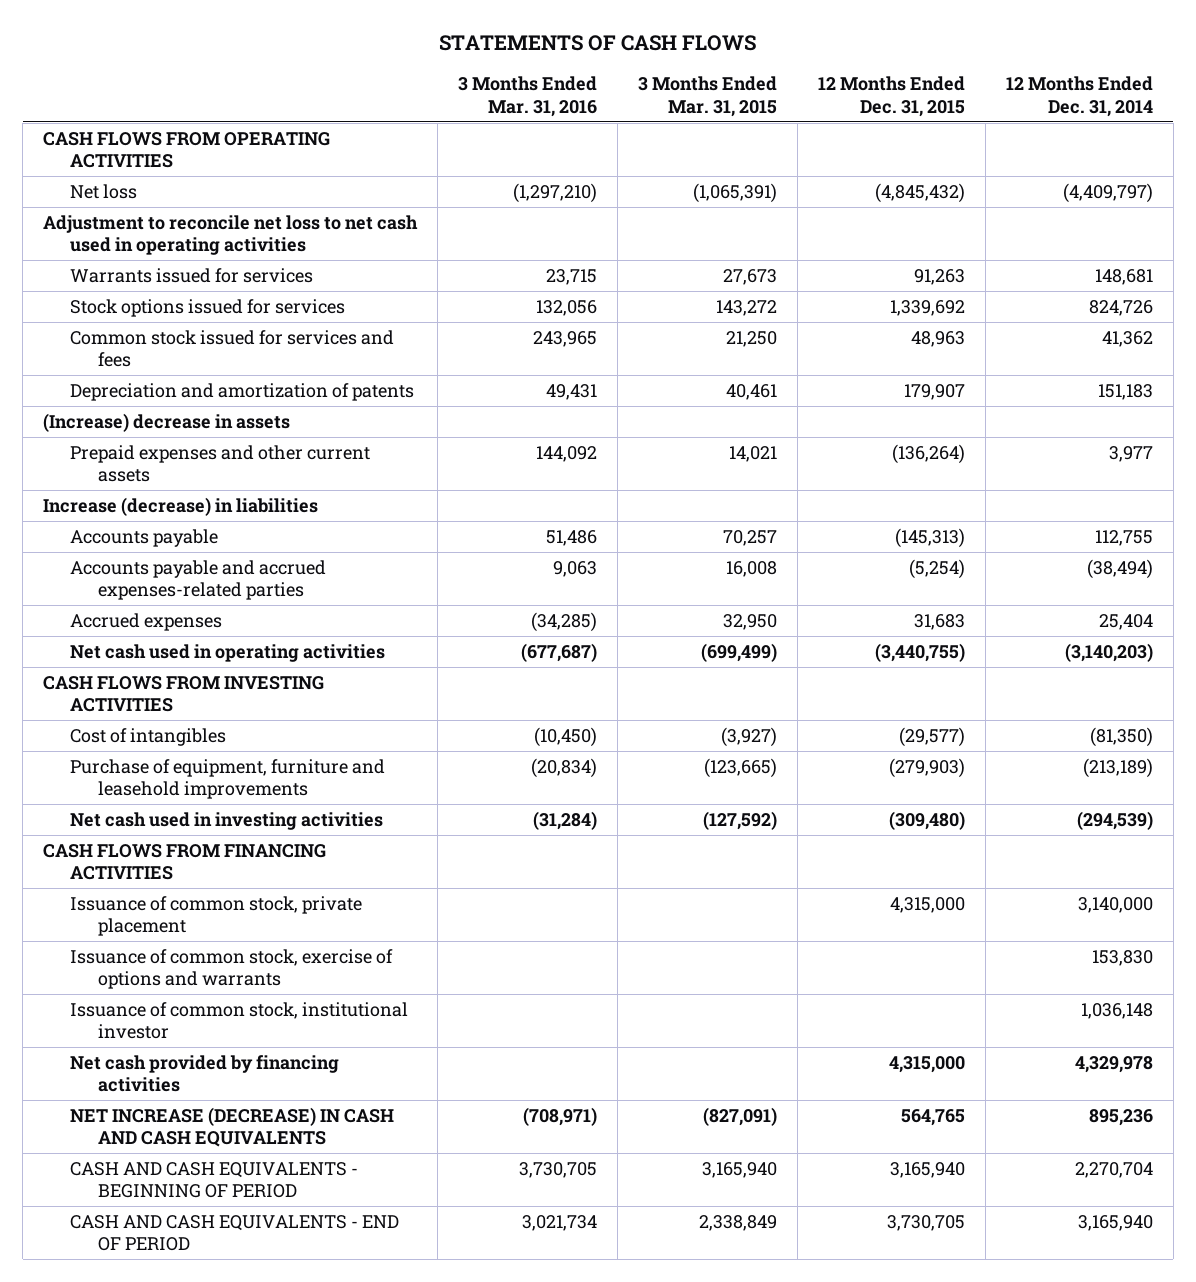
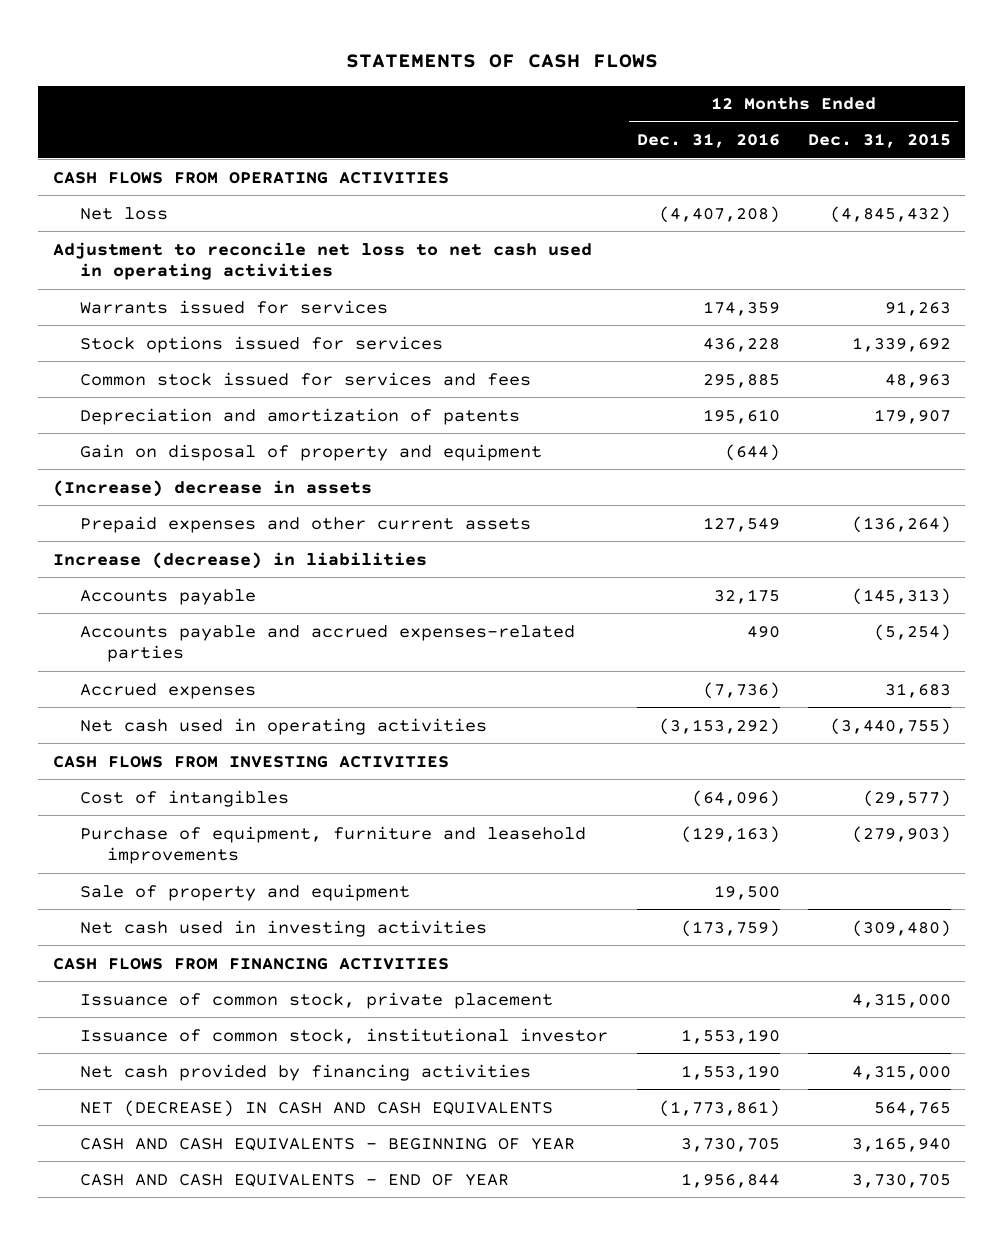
[458,76,598,117] 3 Months Ended Mar. 31, 2016 -> none
[637,76,777,117] 3 Months Ended Mar. 31, 2015 -> none
[1005,76,1153,117] 12 Months Ended Dec. 31, 2014 -> none
none -> [636,133,780,149] Dec. 31, 2016
none -> [79,443,542,461] Gain on disposal of property and equipment
none -> [79,883,410,901] Sale of property and equipment
[70,948,394,990] Issuance of common stock, exercise of options and warrants -> none
[70,1106,395,1148] NET INCREASE (DECREASE) IN CASH AND CASH EQUIVALENTS -> [79,1099,553,1117] NET (DECREASE) IN CASH AND CASH EQUIVALENTS
[70,1161,359,1199] CASH AND CASH EQUIVALENTS - BEGINNING OF PERIOD -> [79,1137,575,1151] CASH AND CASH EQUIVALENTS - BEGINNING OF YEAR
[70,1214,400,1252] CASH AND CASH EQUIVALENTS - END OF PERIOD -> [79,1173,509,1187] CASH AND CASH EQUIVALENTS - END OF YEAR

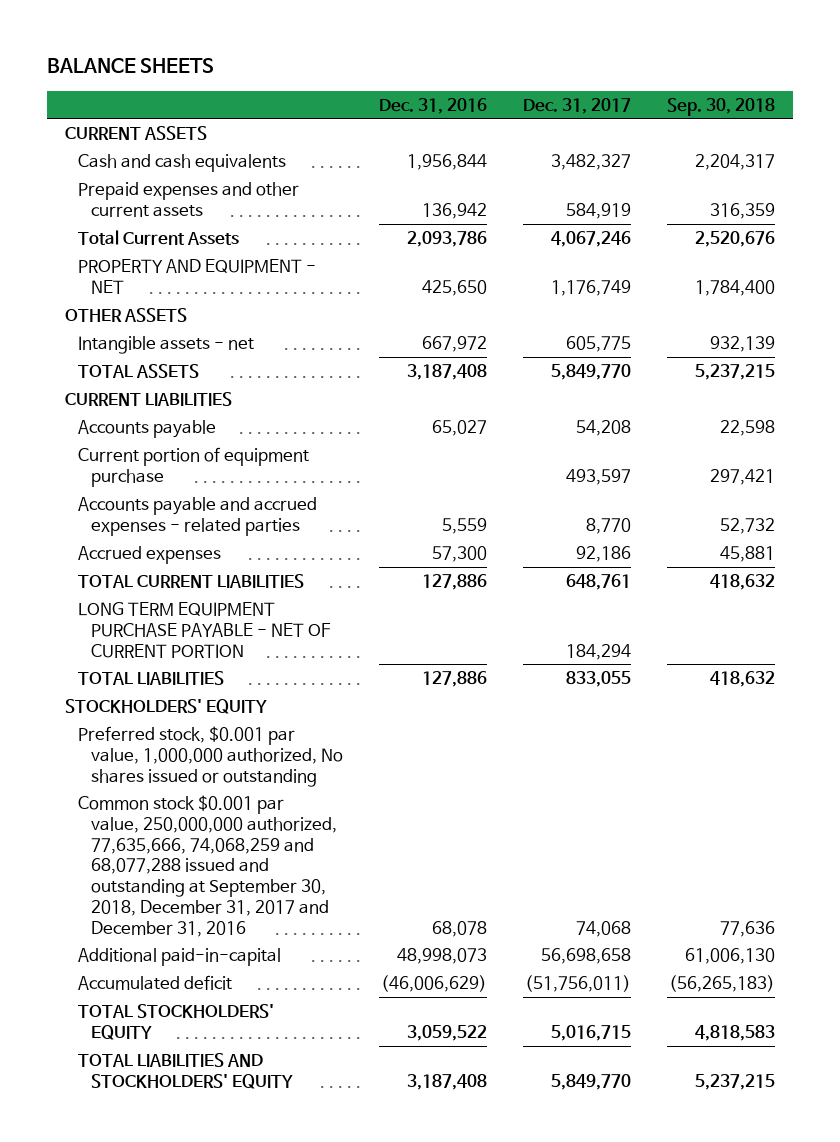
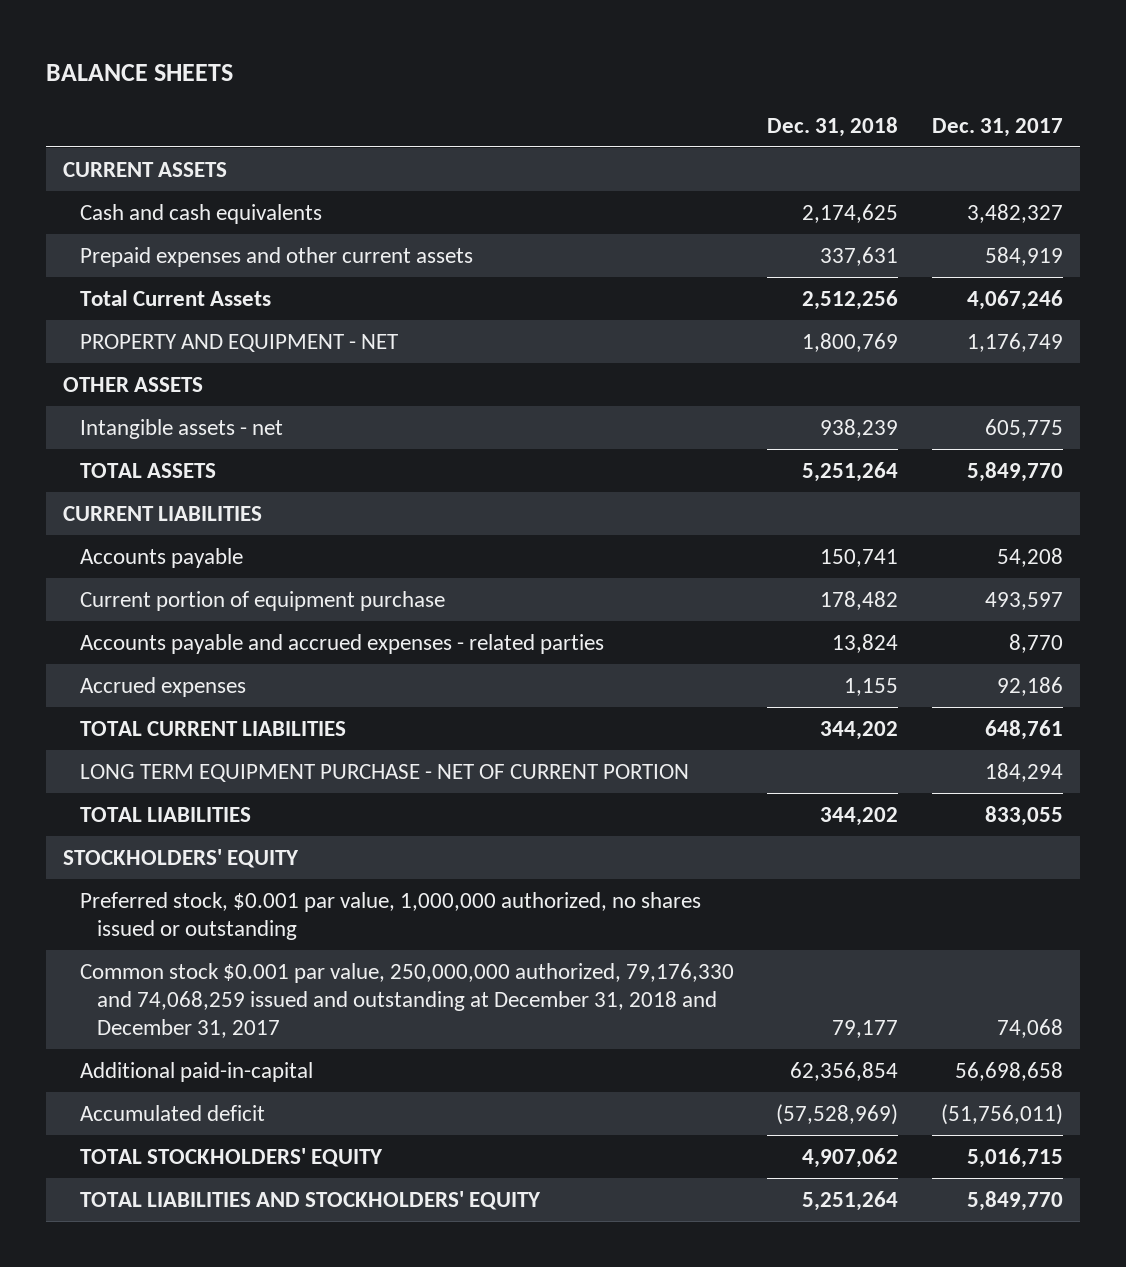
[378,97,487,114] Dec. 31, 2016 -> none
[667,97,776,116] Sep. 30, 2018 -> none
none -> [767,116,899,137] Dec. 31, 2018
[77,602,331,658] LONG TERM EQUIPMENT PURCHASE PAYABLE - NET OF CURRENT PORTION -> [80,763,690,782] LONG TERM EQUIPMENT PURCHASE - NET OF CURRENT PORTION
[77,726,343,787] Preferred stock, $0.001 par value, 1,000,000 authorized, No shares issued or outstanding -> [80,891,702,940] Preferred stock, $0.001 par value, 1,000,000 authorized, no shares issued or outstanding
[77,795,337,937] Common stock $0.001 par value, 250,000,000 authorized, 77,635,666, 74,068,259 and 68,077,288 issued and outstanding at September 30, 2018, December 31, 2017 and December 31, 2016 -> [80,962,735,1038] Common stock $0.001 par value, 250,000,000 authorized, 79,176,330 and 74,068,259 issued and outstanding at December 31, 2018 and December 31, 2017

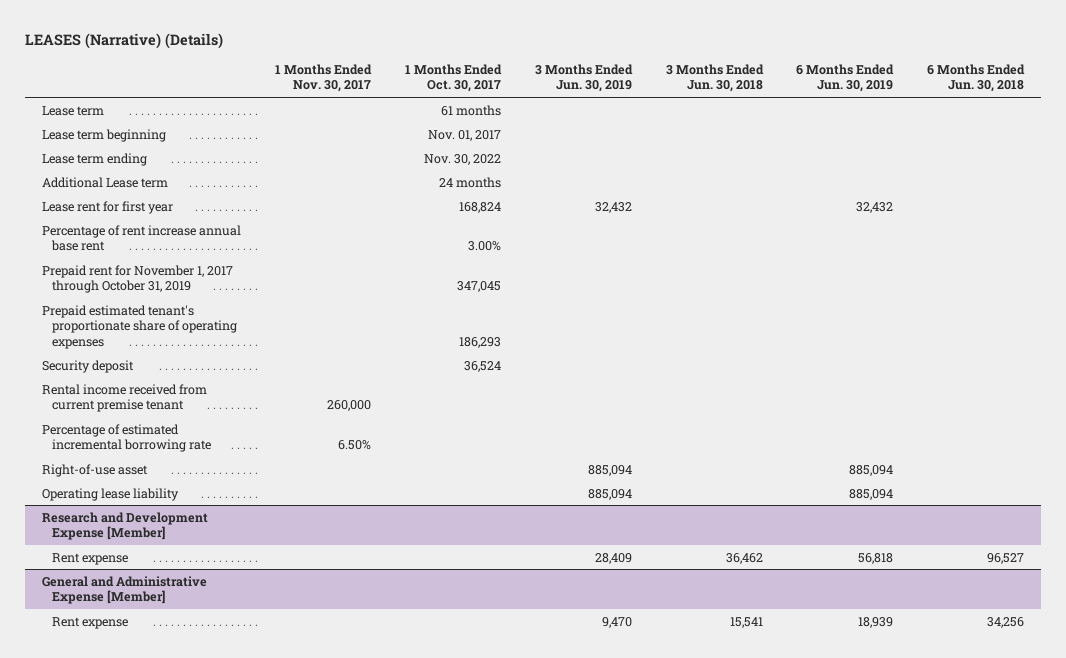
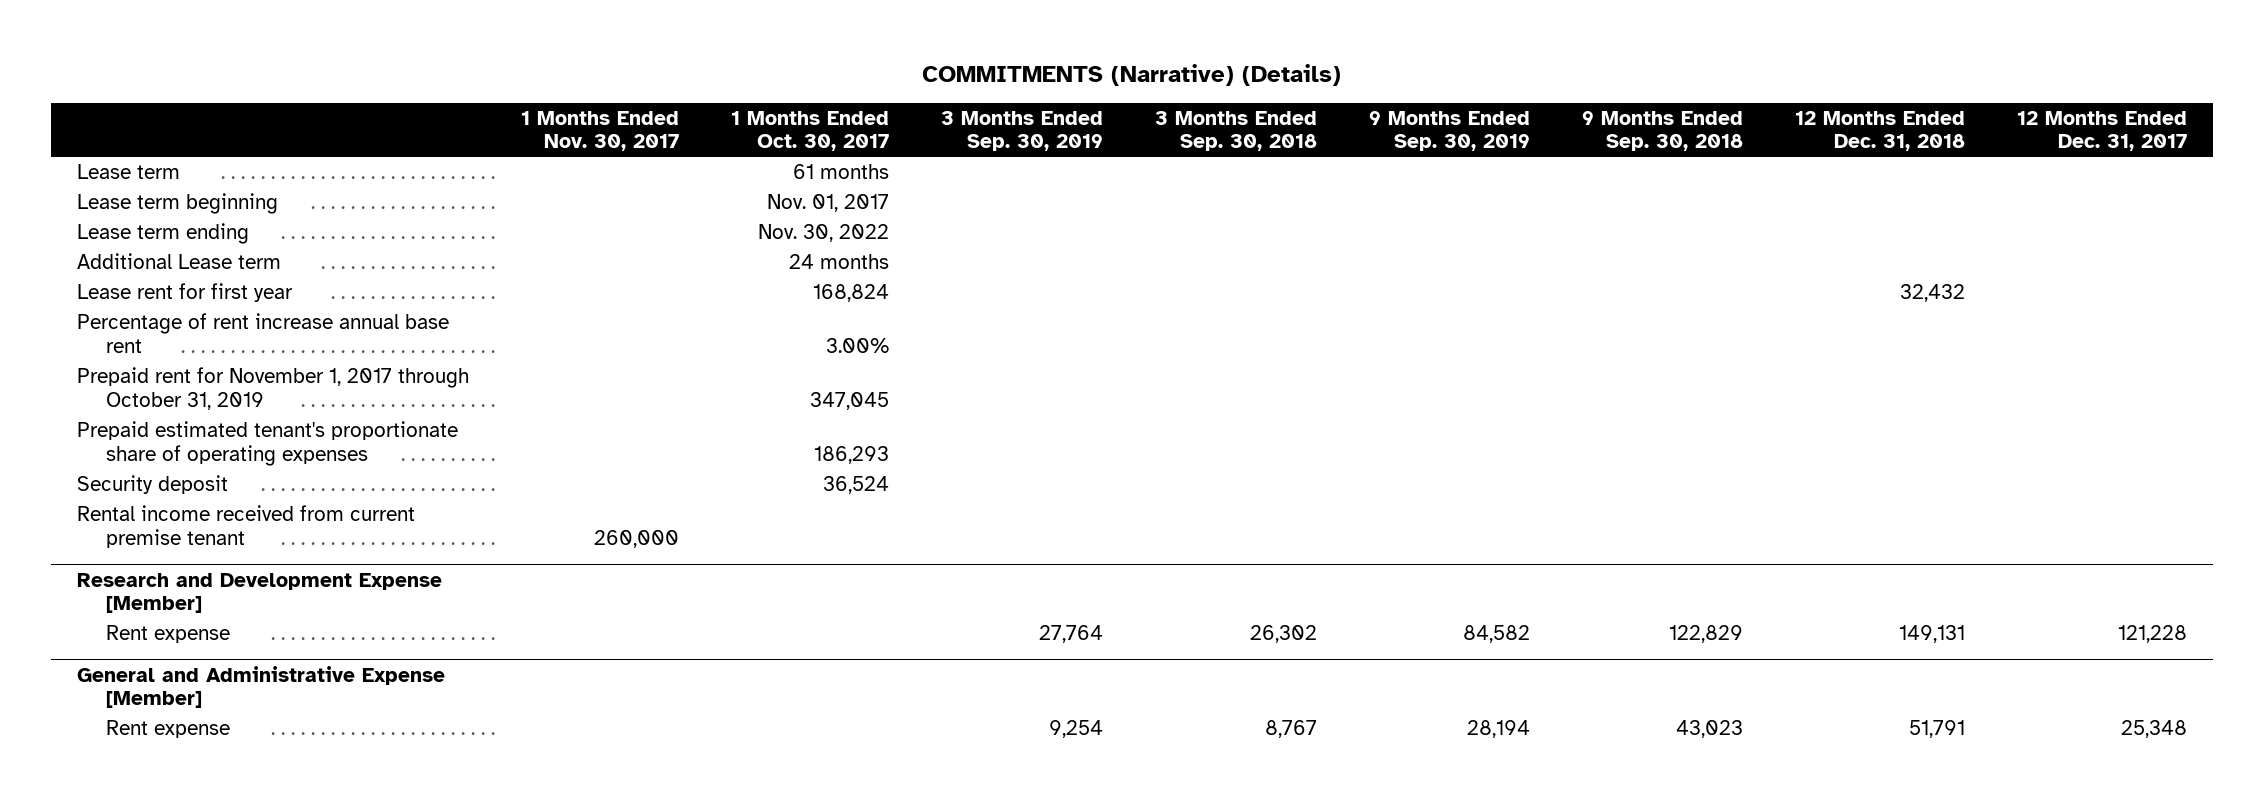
[25,32,224,49] LEASES (Narrative) (Details) -> [921,64,1341,87] COMMITMENTS (Narrative) (Details)
[534,63,633,93] 3 Months Ended Jun. 30, 2019 -> none
[665,63,764,93] 3 Months Ended Jun. 30, 2018 -> none
[796,63,895,93] 6 Months Ended Jun. 30, 2019 -> none
[927,63,1026,93] 6 Months Ended Jun. 30, 2018 -> none
none -> [940,110,1103,152] 3 Months Ended Sep. 30, 2019
none -> [1154,110,1317,152] 3 Months Ended Sep. 30, 2018
none -> [1369,110,1531,152] 9 Months Ended Sep. 30, 2019
none -> [1582,110,1744,152] 9 Months Ended Sep. 30, 2018
none -> [1795,110,1966,152] 12 Months Ended Dec. 31, 2018
none -> [2017,110,2188,152] 12 Months Ended Dec. 31, 2017
[42,423,211,453] Percentage of estimated incremental borrowing rate -> none
[42,463,149,477] Right-of-use asset -> none
[42,487,180,501] Operating lease liability -> none

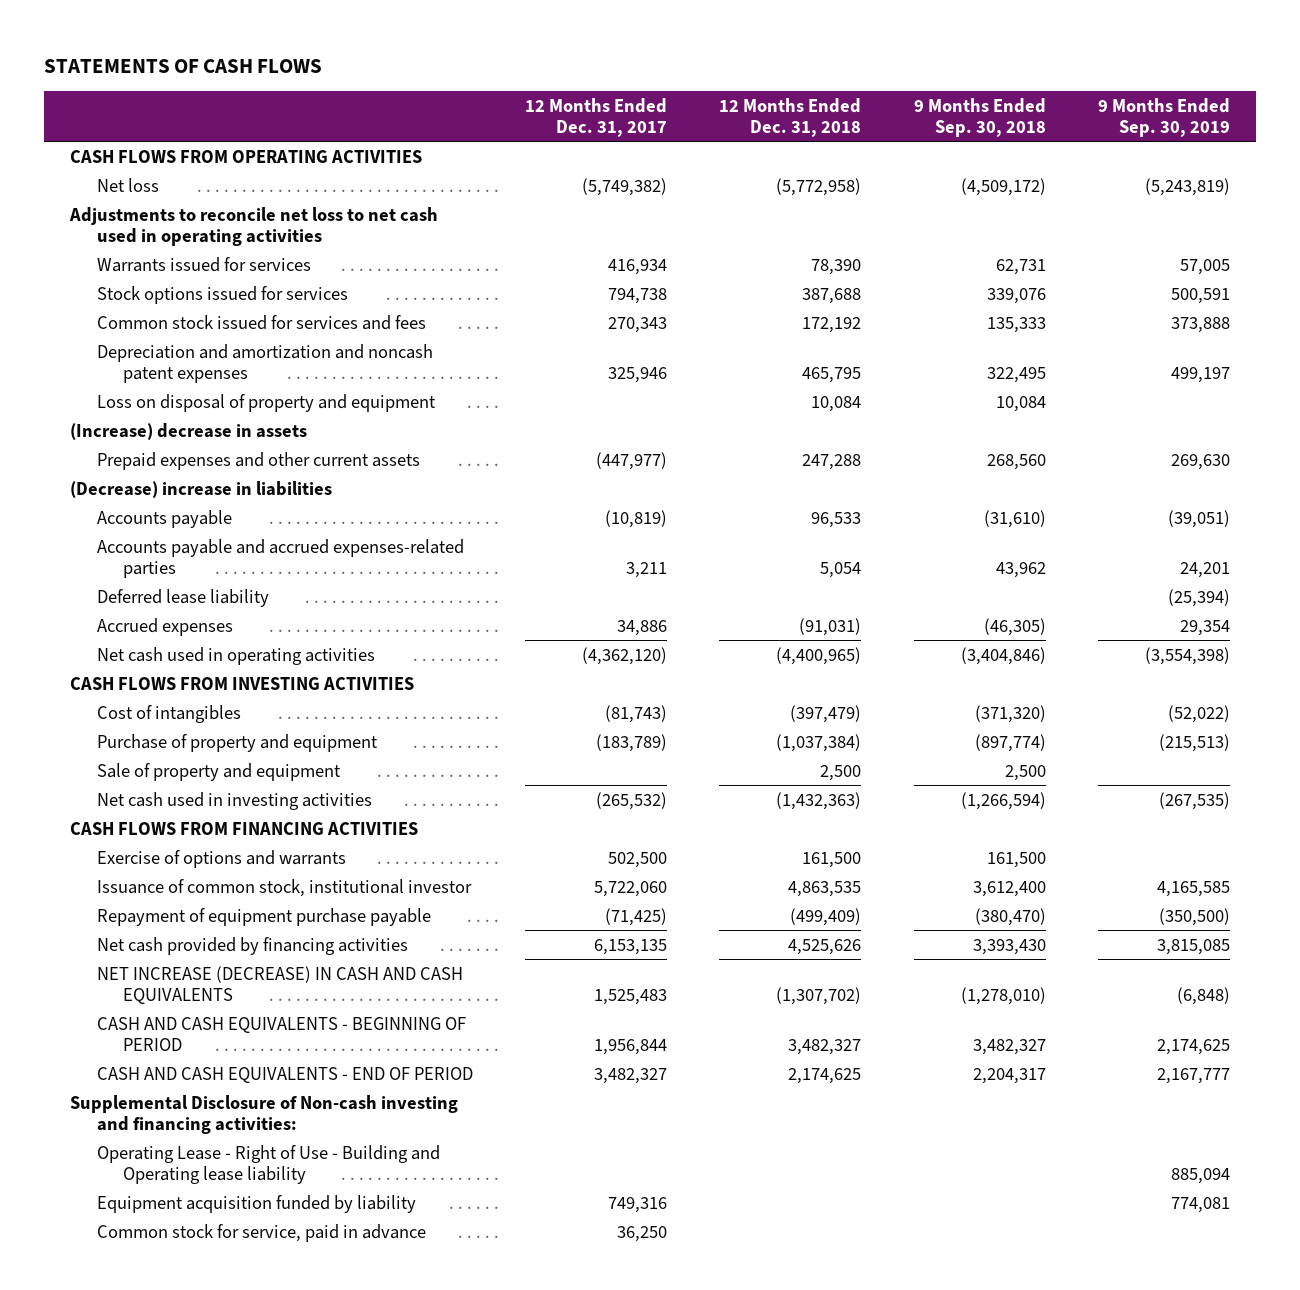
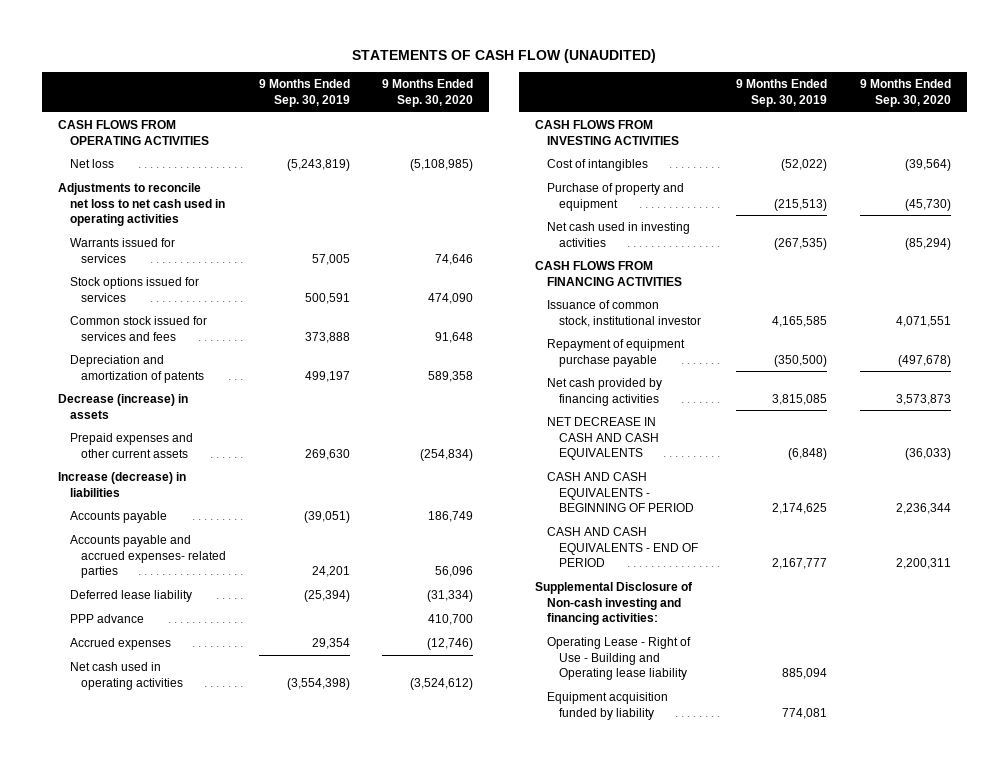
[44,58,323,73] STATEMENTS OF CASH FLOWS -> [352,49,657,64] STATEMENTS OF CASH FLOW (UNAUDITED)
[524,97,667,137] 12 Months Ended Dec. 31, 2017 -> none
[719,97,862,137] 12 Months Ended Dec. 31, 2018 -> none
[913,97,1046,137] 9 Months Ended Sep. 30, 2018 -> none
none -> [381,79,473,108] 9 Months Ended Sep. 30, 2020
[96,393,436,412] Loss on disposal of property and equipment -> none
[96,343,433,383] Depreciation and amortization and noncash patent expenses -> [69,354,205,383] Depreciation and amortization of patents
[70,422,308,440] (Increase) decrease in assets -> [57,393,188,419] Decrease (increase) in assets
[70,480,333,498] (Decrease) increase in liabilities -> [57,471,186,497] Increase (decrease) in liabilities
[96,538,464,578] Accounts payable and accrued expenses-related parties -> [69,534,227,579] Accounts payable and accrued expenses- related parties
none -> [69,613,144,623] PPP advance
[96,762,341,781] Sale of property and equipment -> none
[96,849,346,868] Exercise of options and warrants -> none
[96,965,463,1004] NET INCREASE (DECREASE) IN CASH AND CASH EQUIVALENTS -> [547,416,660,461] NET DECREASE IN CASH AND CASH EQUIVALENTS
[96,1223,426,1242] Common stock for service, paid in advance -> none

